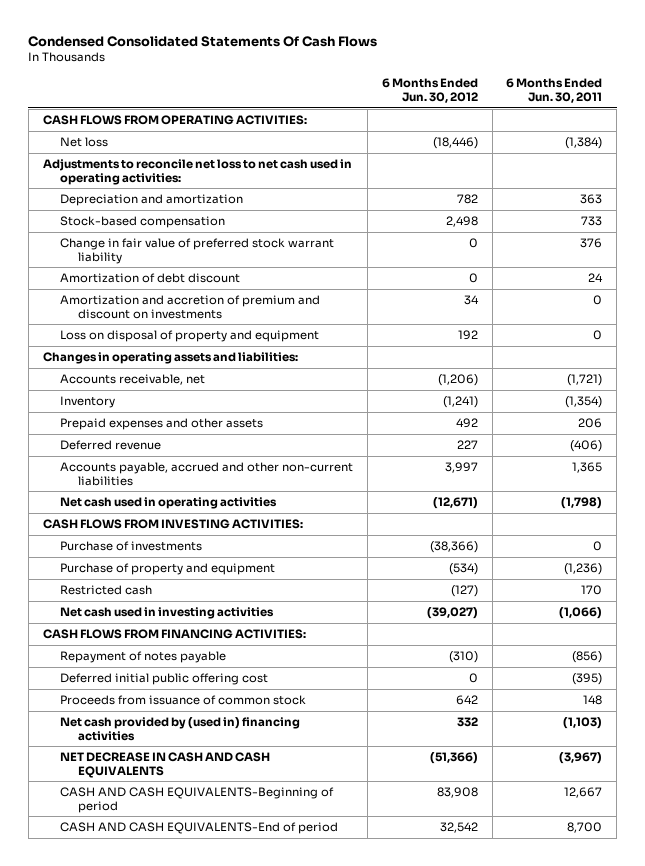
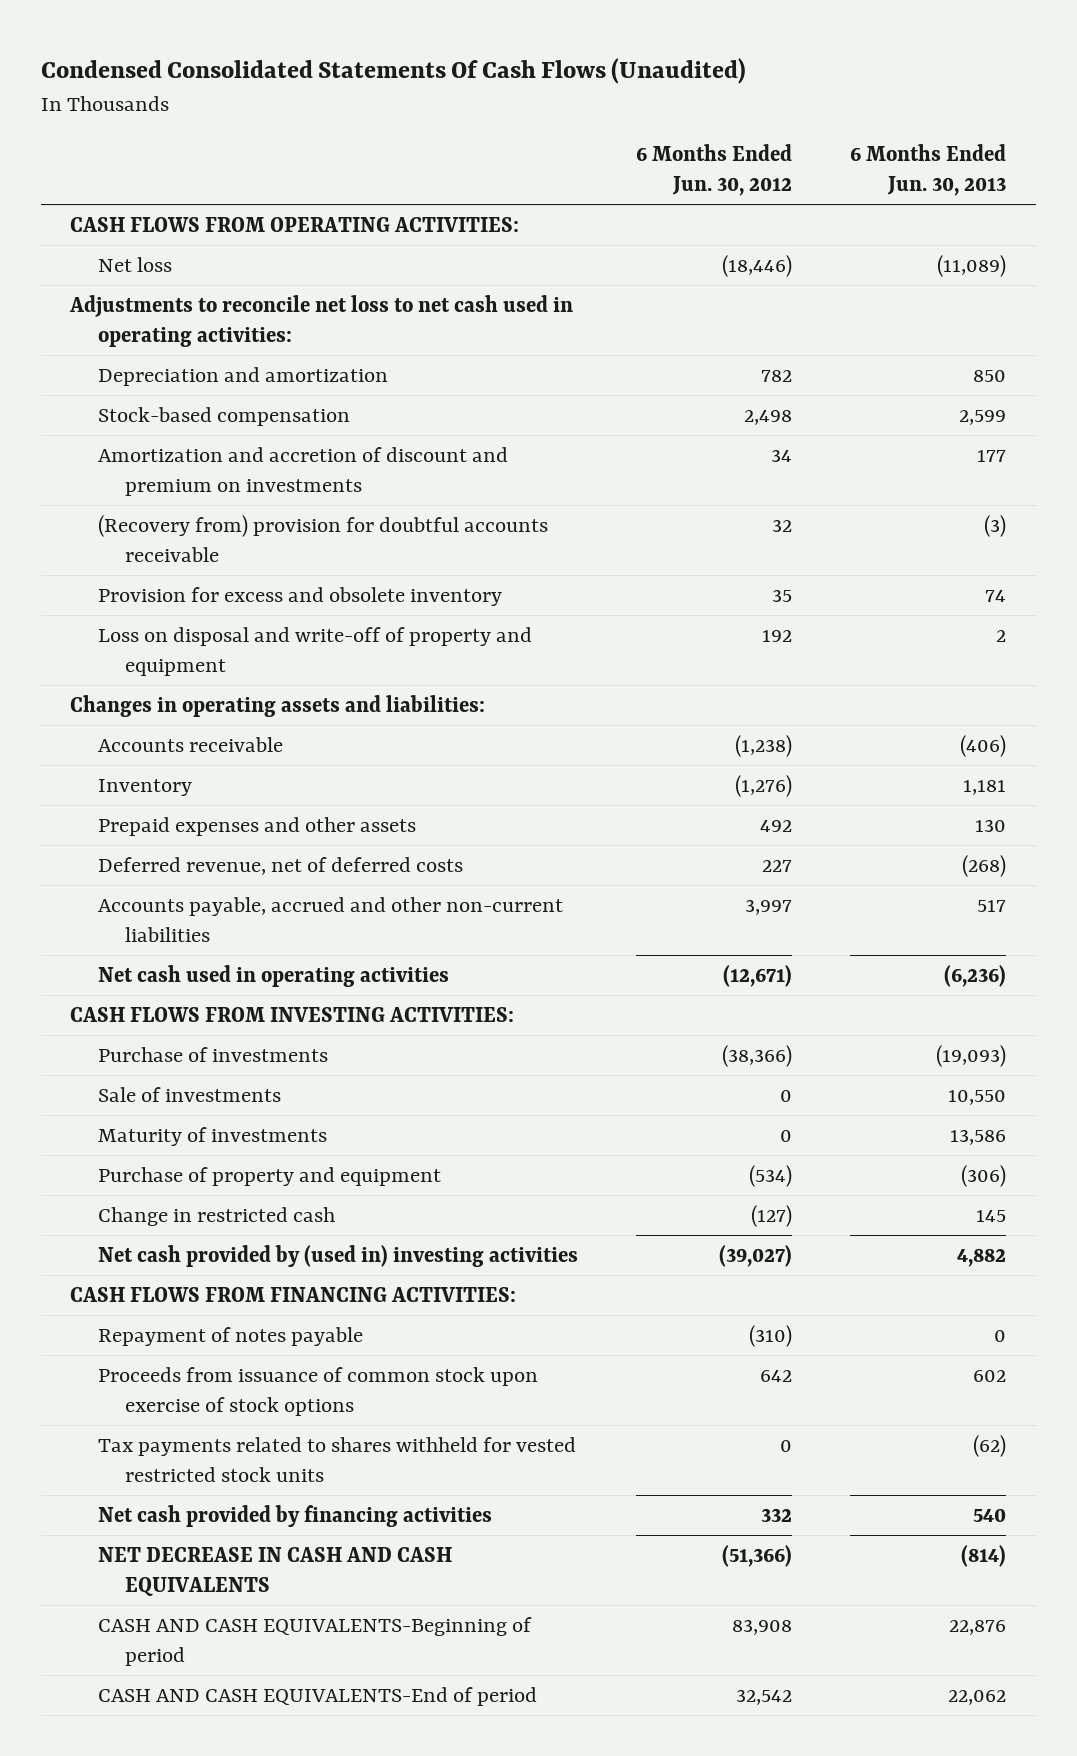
[28,35,378,47] Condensed Consolidated Statements Of Cash Flows -> [41,58,747,85] Condensed Consolidated Statements Of Cash Flows (Unaudited)
[506,78,603,103] 6 Months Ended Jun. 30, 2011 -> none
none -> [850,144,1007,197] 6 Months Ended Jun. 30, 2013
[60,237,335,264] Change in fair value of preferred stock warrant liability -> none
[60,272,241,283] Amortization of debt discount -> none
[60,294,321,319] Amortization and accretion of premium and discount on investments -> [97,446,508,497] Amortization and accretion of discount and premium on investments
none -> [97,514,548,563] (Recovery from) provision for doubtful accounts receivable
none -> [97,586,502,606] Provision for excess and obsolete inventory
[60,329,320,342] Loss on disposal of property and equipment -> [97,626,532,677] Loss on disposal and write-off of property and equipment
[60,373,206,385] Accounts receivable, net -> [97,736,283,752] Accounts receivable
[437,373,478,386] (1,206) -> [735,734,793,757] (1,238)
[442,395,478,408] (1,241) -> [735,774,793,797] (1,276)
[60,439,162,450] Deferred revenue -> [97,856,463,875] Deferred revenue, net of deferred costs
none -> [97,1086,281,1102] Sale of investments
none -> [97,1126,327,1146] Maturity of investments
[60,584,153,595] Restricted cash -> [97,1206,335,1226] Change in restricted cash
[60,606,275,619] Net cash used in investing activities -> [97,1244,578,1267] Net cash provided by (used in) investing activities
[60,672,269,685] Deferred initial public offering cost -> none
[60,694,307,705] Proceeds from issuance of common stock -> [97,1366,538,1417] Proceeds from issuance of common stock upon exercise of stock options
none -> [97,1436,576,1483] Tax payments related to shares withheld for vested restricted stock units
[60,716,301,741] Net cash provided by (used in) financing activities -> [97,1504,492,1527] Net cash provided by financing activities

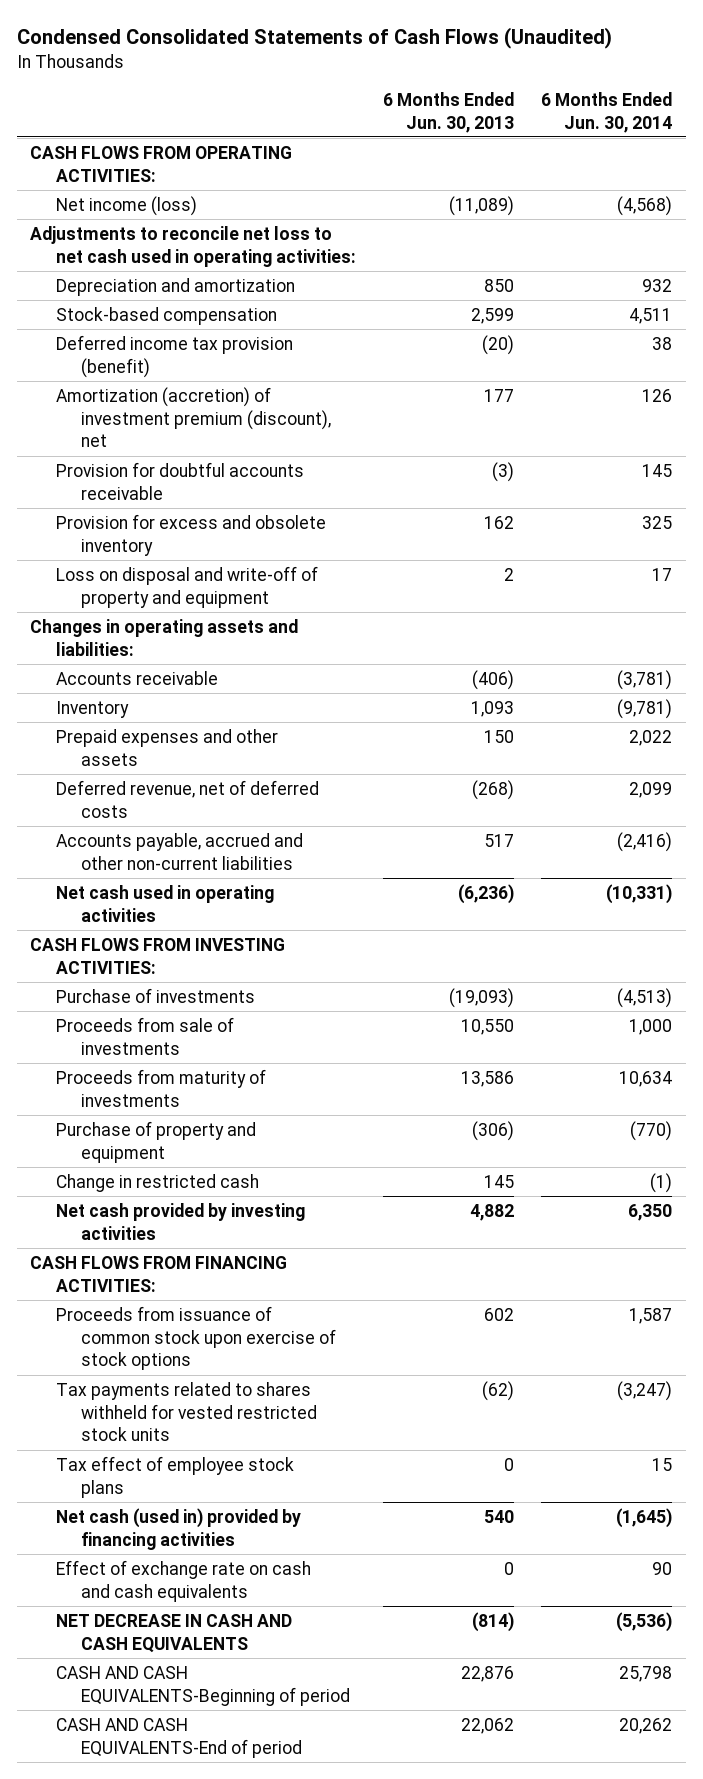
[41,58,747,85] Condensed Consolidated Statements Of Cash Flows (Unaudited) -> [16,26,612,49] Condensed Consolidated Statements of Cash Flows (Unaudited)
[636,144,793,197] 6 Months Ended Jun. 30, 2012 -> none
none -> [541,91,673,133] 6 Months Ended Jun. 30, 2014
[97,256,172,272] Net loss -> [55,195,197,216] Net income (loss)
none -> [55,334,293,378] Deferred income tax provision (benefit)
[97,446,508,497] Amortization and accretion of discount and premium on investments -> [55,386,332,448] Amortization (accretion) of investment premium (discount), net
[97,514,548,563] (Recovery from) provision for doubtful accounts receivable -> [55,461,304,500] Provision for doubtful accounts receivable
[985,589,1007,602] 74 -> [484,515,515,529] 162
[963,779,1007,795] 1,181 -> [471,700,515,717] 1,093
[975,818,1007,832] 130 -> [484,729,515,743] 150
[97,1086,281,1102] Sale of investments -> [55,1016,234,1055] Proceeds from sale of investments
[97,1126,327,1146] Maturity of investments -> [55,1068,266,1107] Proceeds from maturity of investments
[97,1244,578,1267] Net cash provided by (used in) investing activities -> [55,1202,305,1240] Net cash provided by investing activities
[97,1326,363,1346] Repayment of notes payable -> none
none -> [55,1455,294,1498] Tax effect of employee stock plans
[97,1504,492,1527] Net cash provided by financing activities -> [55,1507,301,1550] Net cash (used in) provided by financing activities
none -> [55,1559,311,1602] Effect of exchange rate on cash and cash equivalents

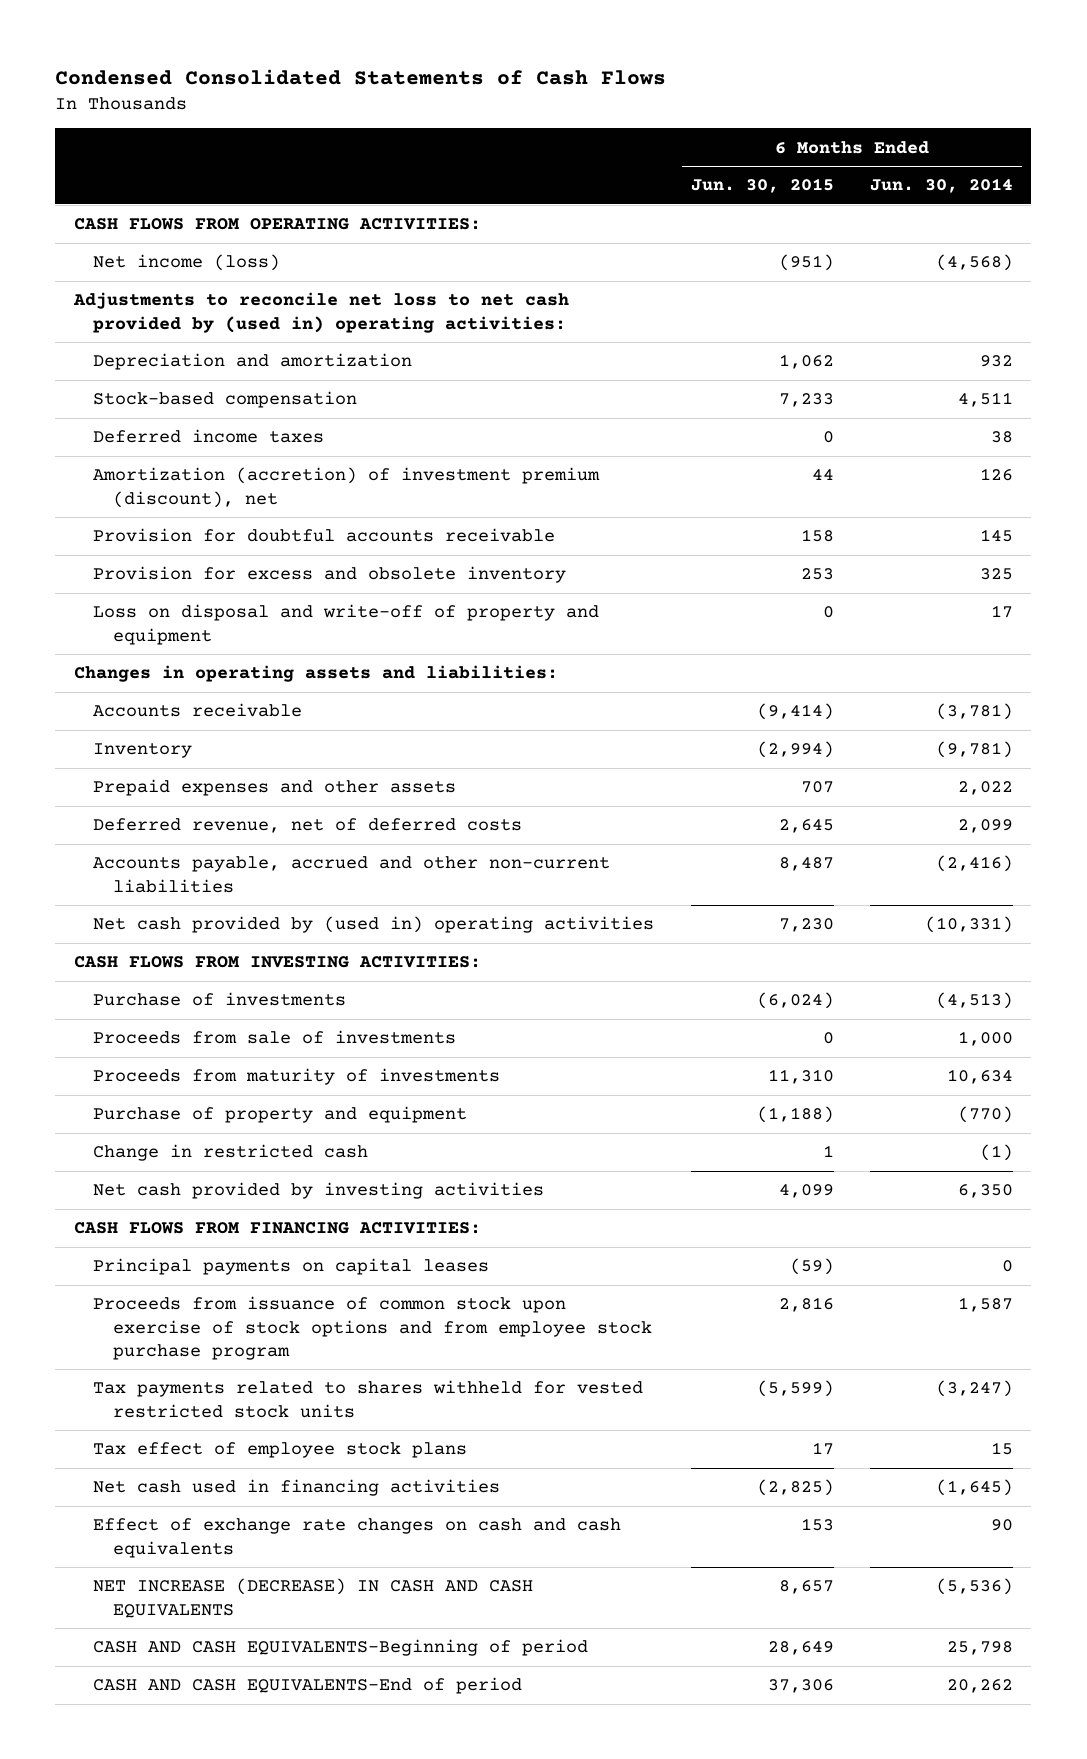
[16,26,612,49] Condensed Consolidated Statements of Cash Flows (Unaudited) -> [55,69,667,86] Condensed Consolidated Statements of Cash Flows
[383,91,515,133] 6 Months Ended Jun. 30, 2013 -> none
none -> [690,178,834,194] Jun. 30, 2015
[30,225,356,267] Adjustments to reconcile net loss to net cash used in operating activities: -> [72,292,569,333] Adjustments to reconcile net loss to net cash provided by (used in) operating activities:
[55,334,293,378] Deferred income tax provision (benefit) -> [93,429,325,444] Deferred income taxes
[55,884,274,922] Net cash used in operating activities -> [93,916,655,934] Net cash provided by (used in) operating activities
none -> [93,1258,490,1276] Principal payments on capital leases
[55,1305,337,1371] Proceeds from issuance of common stock upon exercise of stock options -> [93,1296,653,1360] Proceeds from issuance of common stock upon exercise of stock options and from employee stock purchase program
[55,1507,301,1550] Net cash (used in) provided by financing activities -> [93,1479,501,1497] Net cash used in financing activities
[55,1559,311,1602] Effect of exchange rate on cash and cash equivalents -> [93,1518,622,1558] Effect of exchange rate changes on cash and cash equivalents
[55,1613,292,1653] NET DECREASE IN CASH AND CASH EQUIVALENTS -> [93,1578,534,1618] NET INCREASE (DECREASE) IN CASH AND CASH EQUIVALENTS

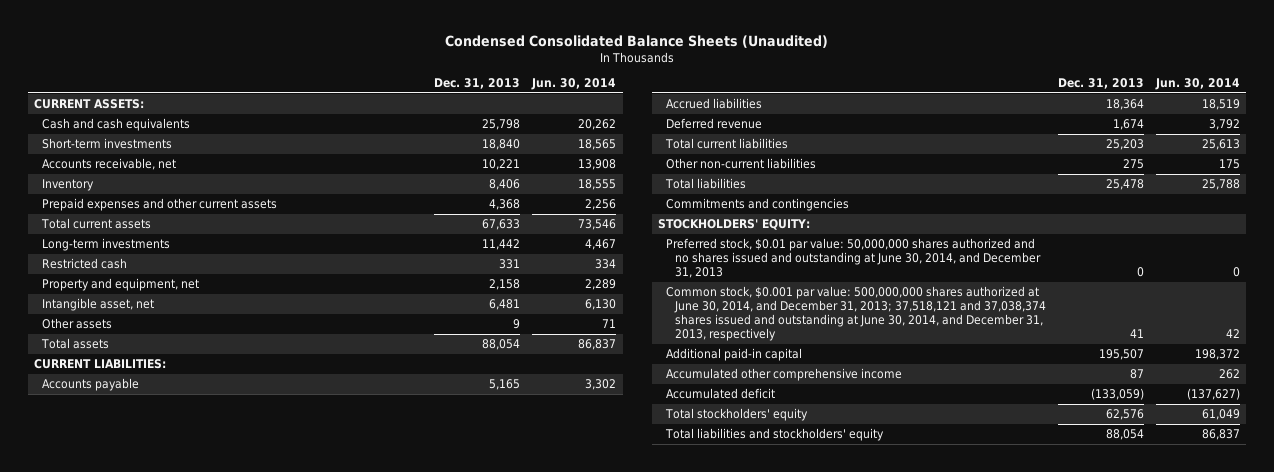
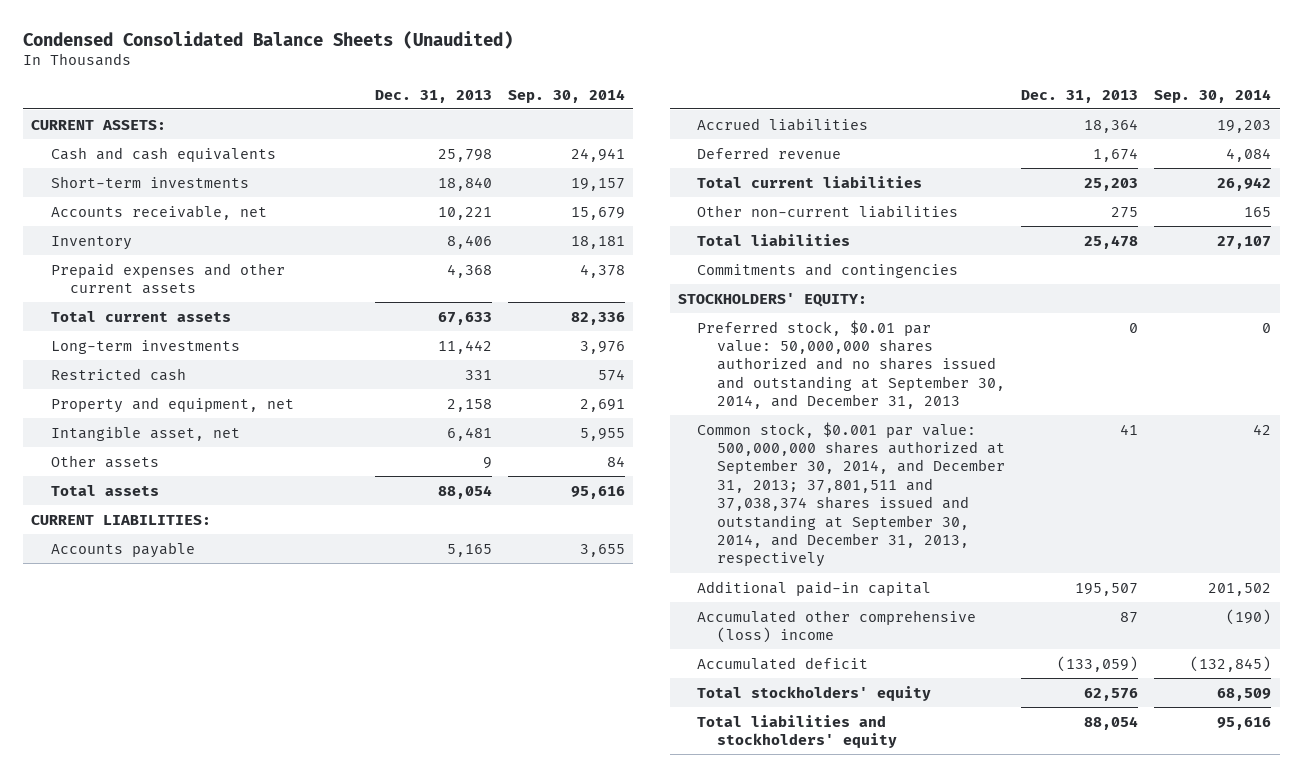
[531,78,617,91] Jun. 30, 2014 -> none
none -> [507,88,625,103] Sep. 30, 2014
[666,238,1041,279] Preferred stock, $0.01 par value: 50,000,000 shares authorized and no shares issued and outstanding at June 30, 2014, and December 31, 2013 -> [697,319,1006,410] Preferred stock, $0.01 par value: 50,000,000 shares authorized and no shares issued and outstanding at September 30, 2014, and December 31, 2013
[666,286,1046,342] Common stock, $0.001 par value: 500,000,000 shares authorized at June 30, 2014, and December 31, 2013; 37,518,121 and 37,038,374 shares issued and outstanding at June 30, 2014, and December 31, 2013, respectively -> [697,421,1006,568] Common stock, $0.001 par value: 500,000,000 shares authorized at September 30, 2014, and December 31, 2013; 37,801,511 and 37,038,374 shares issued and outstanding at September 30, 2014, and December 31, 2013, respectively
[666,368,903,382] Accumulated other comprehensive income -> [697,609,977,643] Accumulated other comprehensive (loss) income

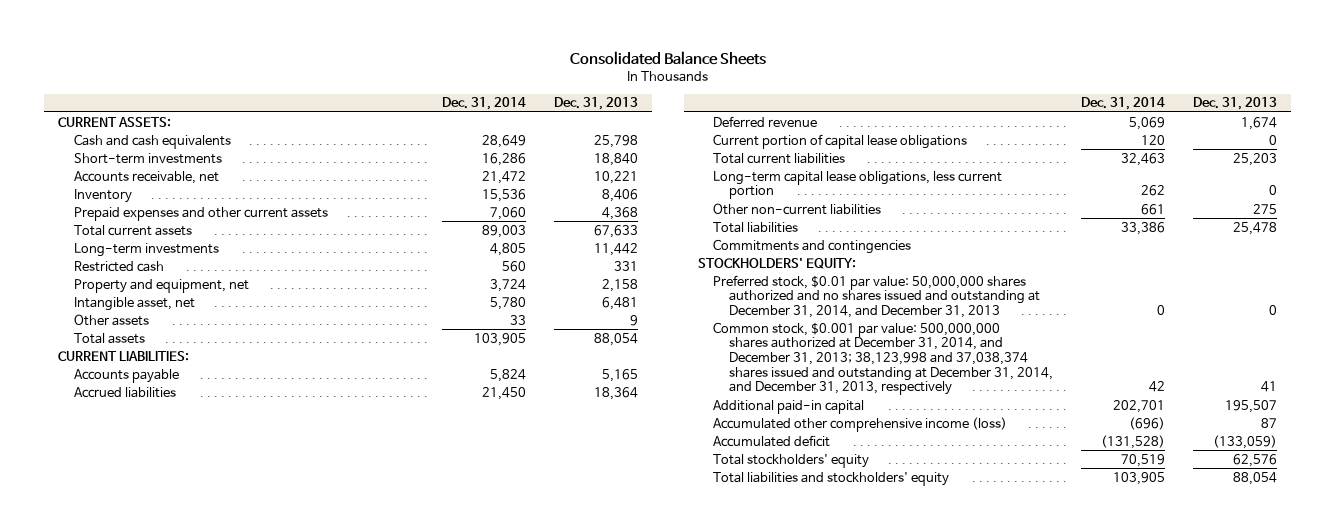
[22,30,513,49] Condensed Consolidated Balance Sheets (Unaudited) -> [569,50,766,65] Consolidated Balance Sheets
[507,88,625,103] Sep. 30, 2014 -> none
none -> [441,97,526,111] Dec. 31, 2014
none -> [713,133,968,149] Current portion of capital lease obligations
none -> [713,170,1003,200] Long-term capital lease obligations, less current portion
[697,319,1006,410] Preferred stock, $0.01 par value: 50,000,000 shares authorized and no shares issued and outstanding at September 30, 2014, and December 31, 2013 -> [713,274,1041,318] Preferred stock, $0.01 par value: 50,000,000 shares authorized and no shares issued and outstanding at December 31, 2014, and December 31, 2013
[697,421,1006,568] Common stock, $0.001 par value: 500,000,000 shares authorized at September 30, 2014, and December 31, 2013; 37,801,511 and 37,038,374 shares issued and outstanding at September 30, 2014, and December 31, 2013, respectively -> [713,321,1054,396] Common stock, $0.001 par value: 500,000,000 shares authorized at December 31, 2014, and December 31, 2013; 38,123,998 and 37,038,374 shares issued and outstanding at December 31, 2014, and December 31, 2013, respectively
[697,609,977,643] Accumulated other comprehensive (loss) income -> [713,416,1008,432] Accumulated other comprehensive income (loss)

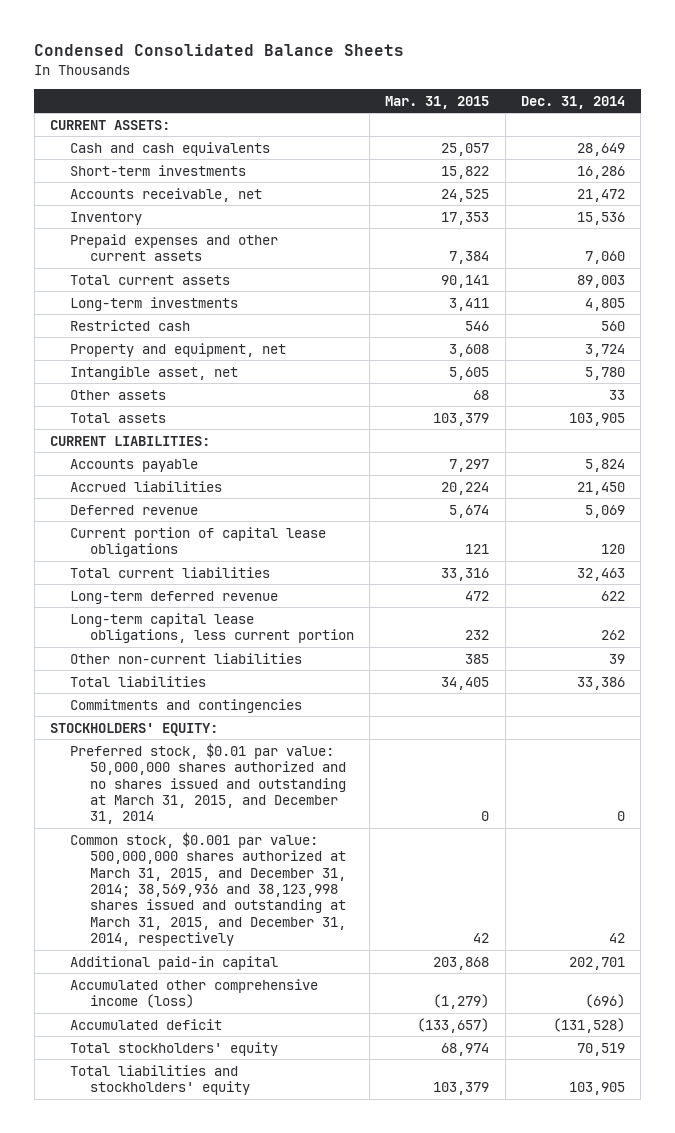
[569,50,766,65] Consolidated Balance Sheets -> [34,44,405,57] Condensed Consolidated Balance Sheets
[553,97,638,111] Dec. 31, 2013 -> none
none -> [385,95,490,109] Mar. 31, 2015
none -> [69,590,278,604] Long-term deferred revenue
[1141,203,1166,215] 661 -> [608,653,625,664] 39
[713,274,1041,318] Preferred stock, $0.01 par value: 50,000,000 shares authorized and no shares issued and outstanding at December 31, 2014, and December 31, 2013 -> [69,742,346,825] Preferred stock, $0.01 par value: 50,000,000 shares authorized and no shares issued and outstanding at March 31, 2015, and December 31, 2014
[713,321,1054,396] Common stock, $0.001 par value: 500,000,000 shares authorized at December 31, 2014, and December 31, 2013; 38,123,998 and 37,038,374 shares issued and outstanding at December 31, 2014, and December 31, 2013, respectively -> [69,831,346,947] Common stock, $0.001 par value: 500,000,000 shares authorized at March 31, 2015, and December 31, 2014; 38,569,936 and 38,123,998 shares issued and outstanding at March 31, 2015, and December 31, 2014, respectively

